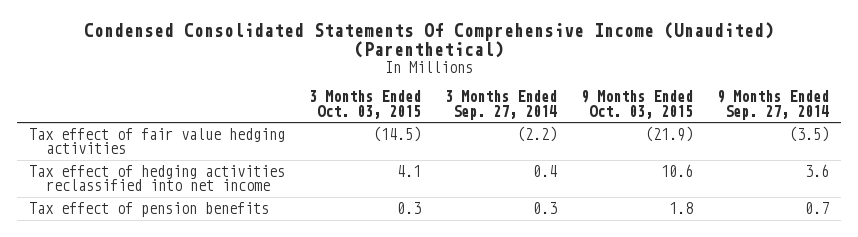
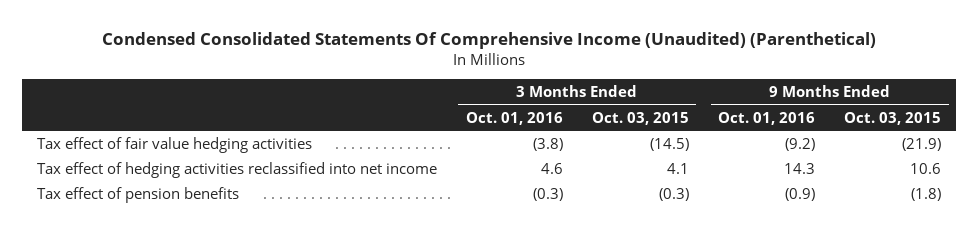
[445,90,558,120] 3 Months Ended Sep. 27, 2014 -> none
[716,90,829,120] 9 Months Ended Sep. 27, 2014 -> none
none -> [465,111,563,125] Oct. 01, 2016
none -> [718,111,816,125] Oct. 01, 2016
[397,202,422,215] 0.3 -> [658,187,689,201] (0.3)
[669,202,694,215] 1.8 -> [911,187,942,201] (1.8)

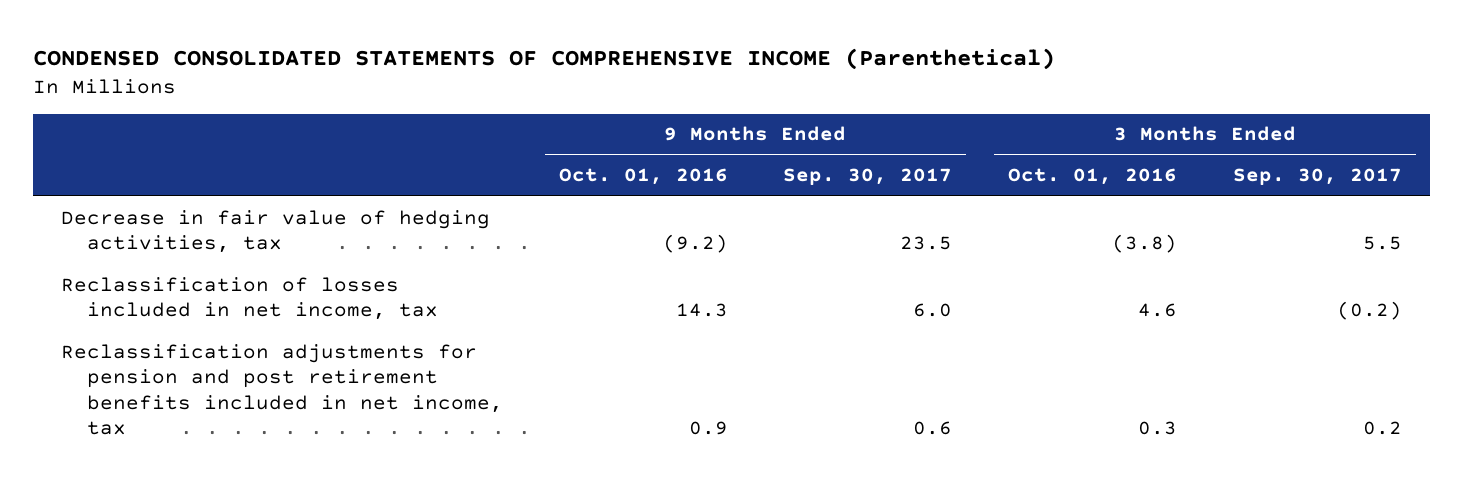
[101,31,876,49] Condensed Consolidated Statements Of Comprehensive Income (Unaudited) (Parenthetical) -> [32,47,1055,70] CONDENSED CONSOLIDATED STATEMENTS OF COMPREHENSIVE INCOME (Parenthetical)
[591,111,689,125] Oct. 03, 2015 -> none
[844,111,942,125] Oct. 03, 2015 -> none
none -> [783,168,953,186] Sep. 30, 2017
none -> [1232,168,1402,186] Sep. 30, 2017
[36,136,312,153] Tax effect of fair value hedging activities -> [60,209,490,254] Decrease in fair value of hedging activities, tax
[36,161,437,178] Tax effect of hedging activities reclassified into net income -> [60,276,438,321] Reclassification of losses included in net income, tax
[36,186,239,203] Tax effect of pension benefits -> [60,343,503,436] Reclassification adjustments for pension and post retirement benefits included in net income, tax
[532,187,563,201] (0.3) -> [1138,421,1178,436] 0.3
[785,187,816,201] (0.9) -> [688,421,728,436] 0.9

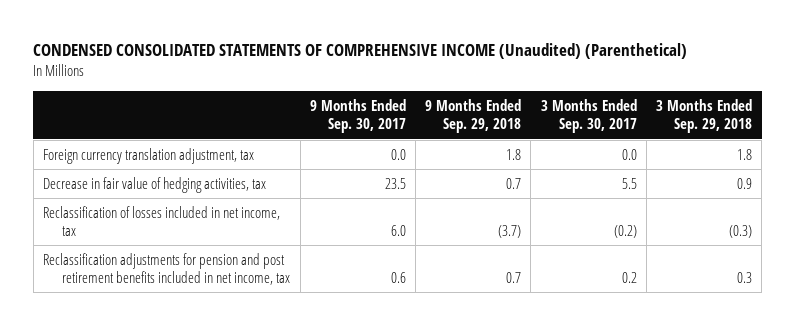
[32,47,1055,70] CONDENSED CONSOLIDATED STATEMENTS OF COMPREHENSIVE INCOME (Parenthetical) -> [33,43,688,60] CONDENSED CONSOLIDATED STATEMENTS OF COMPREHENSIVE INCOME (Unaudited) (Parenthetical)
[558,168,728,186] Oct. 01, 2016 -> none
[1008,168,1178,186] Oct. 01, 2016 -> none
none -> [425,98,522,134] 9 Months Ended Sep. 29, 2018
none -> [655,98,752,134] 3 Months Ended Sep. 29, 2018
none -> [43,147,255,164] Foreign currency translation adjustment, tax

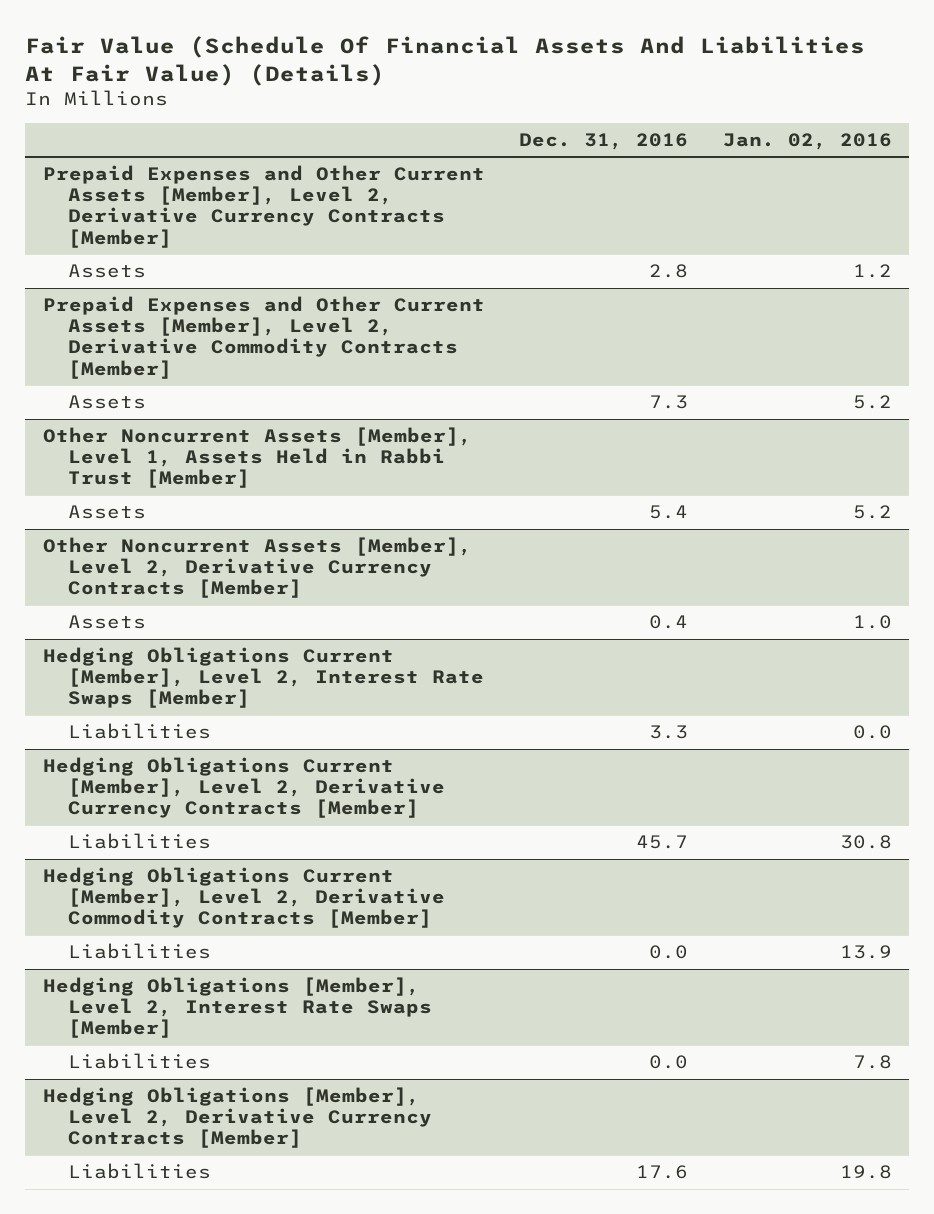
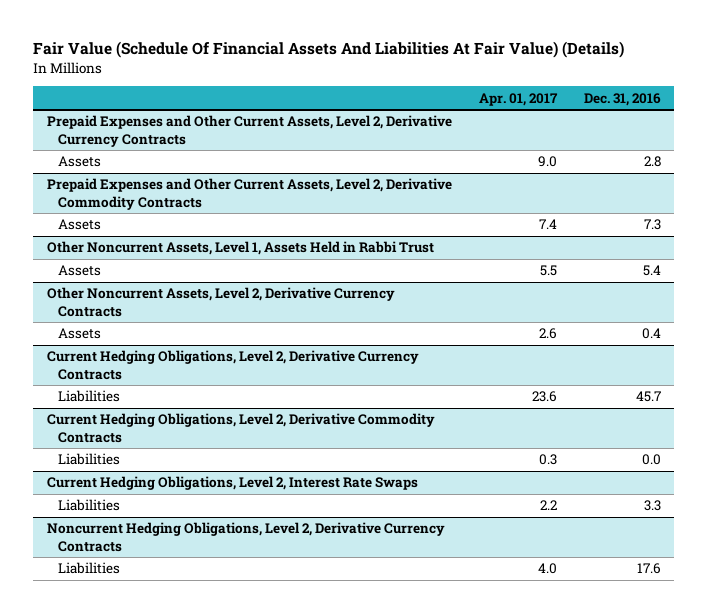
[722,132,892,150] Jan. 02, 2016 -> none
none -> [478,92,558,106] Apr. 01, 2017
[42,165,485,248] Prepaid Expenses and Other Current Assets [Member], Level 2, Derivative Currency Contracts [Member] -> [46,115,452,147] Prepaid Expenses and Other Current Assets, Level 2, Derivative Currency Contracts
[42,296,485,379] Prepaid Expenses and Other Current Assets [Member], Level 2, Derivative Commodity Contracts [Member] -> [46,178,452,210] Prepaid Expenses and Other Current Assets, Level 2, Derivative Commodity Contracts
[42,427,472,489] Other Noncurrent Assets [Member], Level 1, Assets Held in Rabbi Trust [Member] -> [46,241,434,256] Other Noncurrent Assets, Level 1, Assets Held in Rabbi Trust
[42,537,472,599] Other Noncurrent Assets [Member], Level 2, Derivative Currency Contracts [Member] -> [46,287,395,317] Other Noncurrent Assets, Level 2, Derivative Currency Contracts
[42,647,485,709] Hedging Obligations Current [Member], Level 2, Interest Rate Swaps [Member] -> none
[68,723,212,740] Liabilities -> none
[42,757,446,819] Hedging Obligations Current [Member], Level 2, Derivative Currency Contracts [Member] -> [46,350,419,380] Current Hedging Obligations, Level 2, Derivative Currency Contracts
[68,943,212,960] Liabilities -> none
[42,977,433,1039] Hedging Obligations [Member], Level 2, Interest Rate Swaps [Member] -> none
[42,867,446,929] Hedging Obligations Current [Member], Level 2, Derivative Commodity Contracts [Member] -> [46,413,435,443] Current Hedging Obligations, Level 2, Derivative Commodity Contracts
none -> [46,476,418,491] Current Hedging Obligations, Level 2, Interest Rate Swaps
none -> [57,499,120,512] Liabilities
[42,1087,433,1149] Hedging Obligations [Member], Level 2, Derivative Currency Contracts [Member] -> [46,522,445,552] Noncurrent Hedging Obligations, Level 2, Derivative Currency Contracts

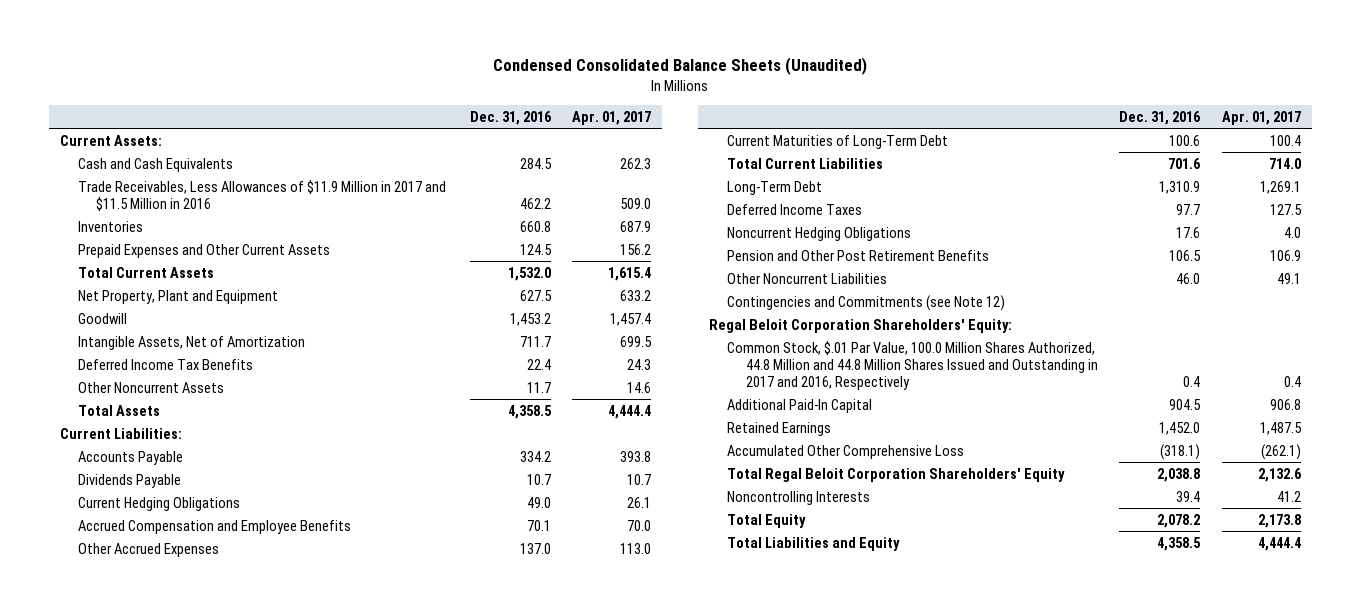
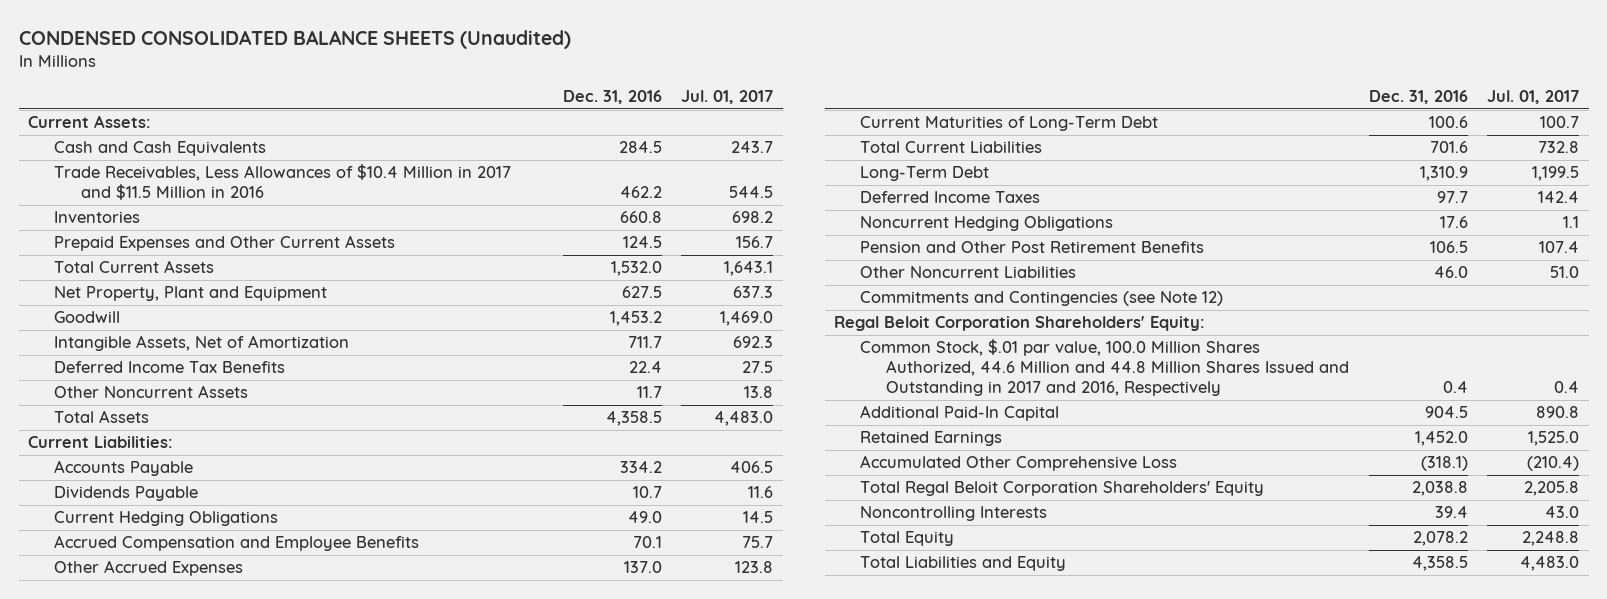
[493,57,868,76] Condensed Consolidated Balance Sheets (Unaudited) -> [18,29,571,49] CONDENSED CONSOLIDATED BALANCE SHEETS (Unaudited)
[572,110,652,125] Apr. 01, 2017 -> none
none -> [681,90,774,105] Jul. 01, 2017
[78,179,447,211] Trade Receivables, Less Allowances of $11.9 Million in 2017 and $11.5 Million in 2016 -> [54,164,512,201] Trade Receivables, Less Allowances of $10.4 Million in 2017 and $11.5 Million in 2016
[727,294,1006,311] Contingencies and Commitments (see Note 12) -> [860,291,1224,307] Commitments and Contingencies (see Note 12)
[727,340,1098,391] Common Stock, $.01 Par Value, 100.0 Million Shares Authorized, 44.8 Million and 44.8 Million Shares Issued and Outstanding in 2017 and 2016, Respectively -> [860,339,1350,397] Common Stock, $.01 par value, 100.0 Million Shares Authorized, 44.6 Million and 44.8 Million Shares Issued and Outstanding in 2017 and 2016, Respectively

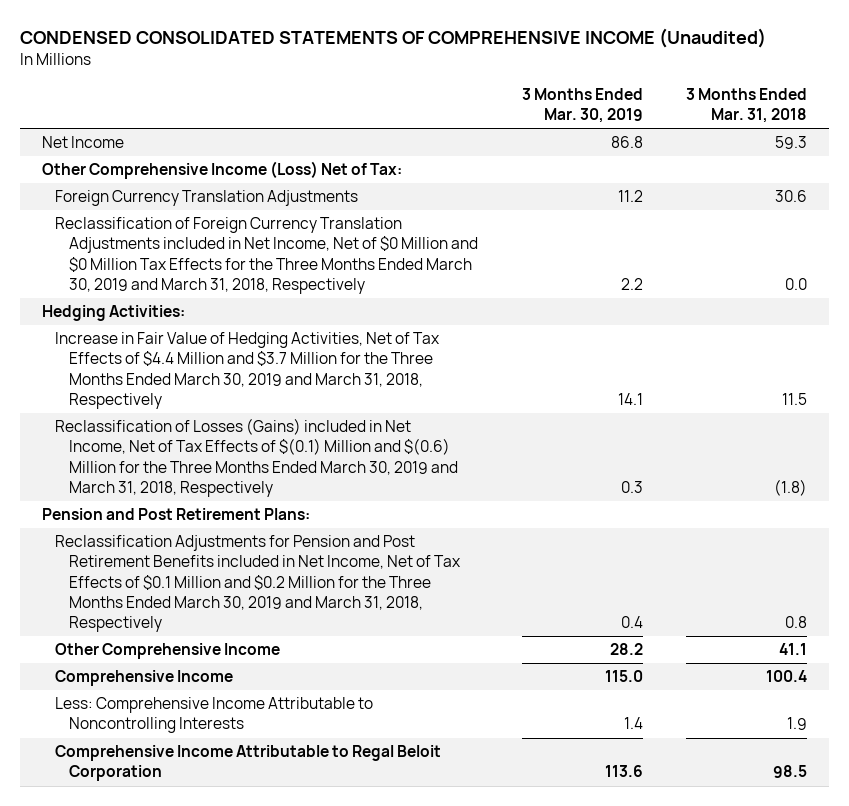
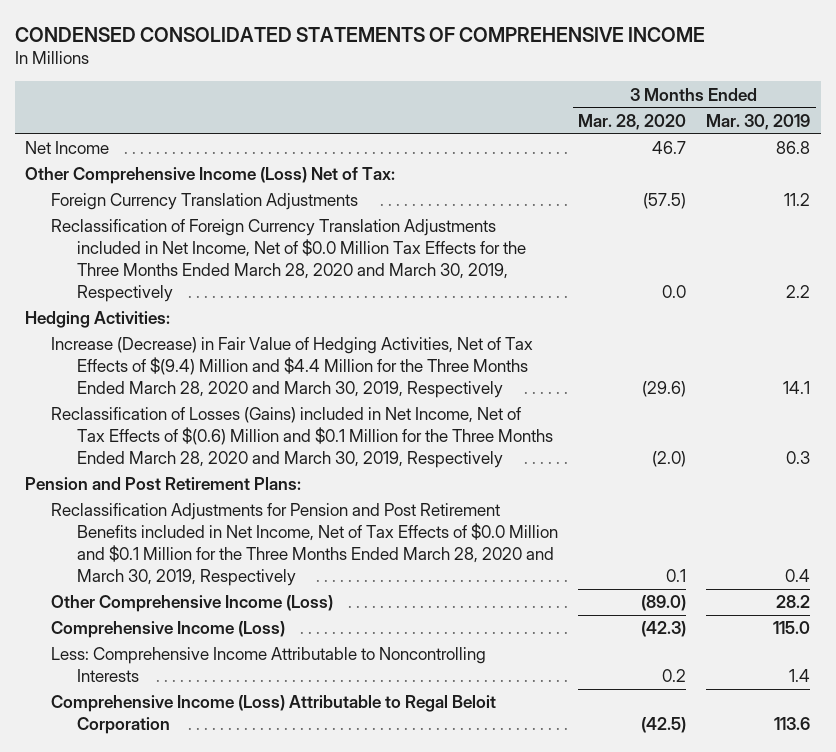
[19,28,766,49] CONDENSED CONSOLIDATED STATEMENTS OF COMPREHENSIVE INCOME (Unaudited) -> [15,26,706,42] CONDENSED CONSOLIDATED STATEMENTS OF COMPREHENSIVE INCOME
[686,87,808,123] 3 Months Ended Mar. 31, 2018 -> none
none -> [578,113,687,130] Mar. 28, 2020
[55,217,478,294] Reclassification of Foreign Currency Translation Adjustments included in Net Income, Net of $0 Million and $0 Million Tax Effects for the Three Months Ended March 30, 2019 and March 31, 2018, Respectively -> [51,219,526,303] Reclassification of Foreign Currency Translation Adjustments included in Net Income, Net of $0.0 Million Tax Effects for the Three Months Ended March 28, 2020 and March 30, 2019, Respectively
[55,332,441,409] Increase in Fair Value of Hedging Activities, Net of Tax Effects of $4.4 Million and $3.7 Million for the Three Months Ended March 30, 2019 and March 31, 2018, Respectively -> [51,337,534,399] Increase (Decrease) in Fair Value of Hedging Activities, Net of Tax Effects of $(9.4) Million and $4.4 Million for the Three Months Ended March 28, 2020 and March 30, 2019, Respectively
[55,418,458,497] Reclassification of Losses (Gains) included in Net Income, Net of Tax Effects of $(0.1) Million and $(0.6) Million for the Three Months Ended March 30, 2019 and March 31, 2018, Respectively -> [51,407,553,469] Reclassification of Losses (Gains) included in Net Income, Net of Tax Effects of $(0.6) Million and $0.1 Million for the Three Months Ended March 28, 2020 and March 30, 2019, Respectively
[55,535,461,632] Reclassification Adjustments for Pension and Post Retirement Benefits included in Net Income, Net of Tax Effects of $0.1 Million and $0.2 Million for the Three Months Ended March 30, 2019 and March 31, 2018, Respectively -> [51,503,558,587] Reclassification Adjustments for Pension and Post Retirement Benefits included in Net Income, Net of Tax Effects of $0.0 Million and $0.1 Million for the Three Months Ended March 28, 2020 and March 30, 2019, Respectively
[55,643,281,660] Other Comprehensive Income -> [51,595,334,613] Other Comprehensive Income (Loss)
[55,670,234,687] Comprehensive Income -> [51,621,286,639] Comprehensive Income (Loss)
[55,745,442,782] Comprehensive Income Attributable to Regal Beloit Corporation -> [51,695,497,735] Comprehensive Income (Loss) Attributable to Regal Beloit Corporation

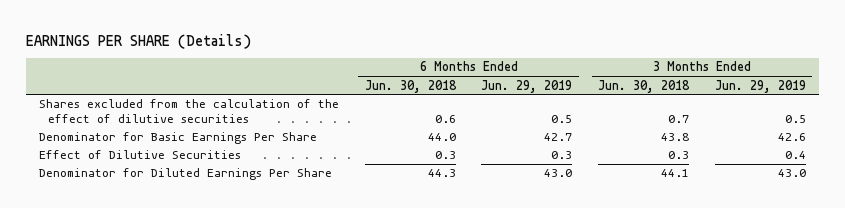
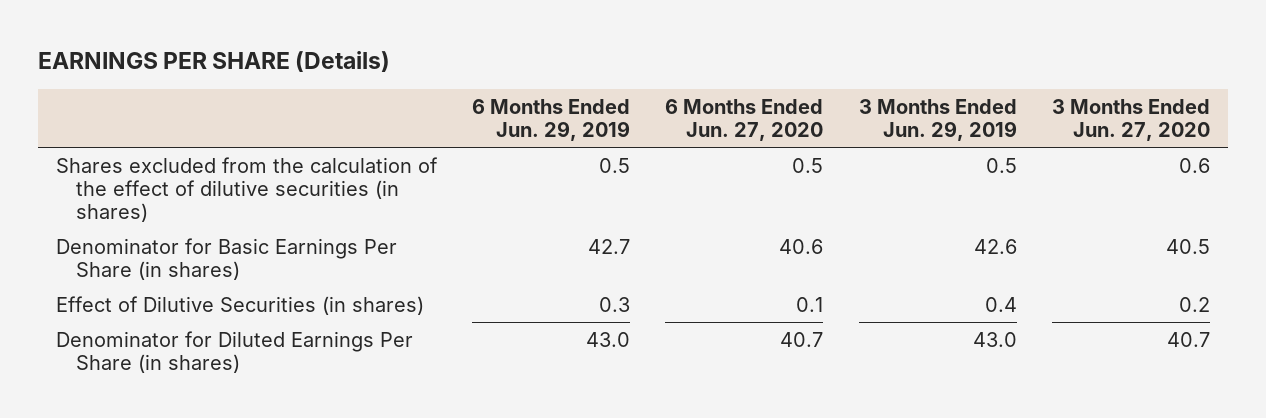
[364,79,457,93] 6 Months Ended Jun. 30, 2018 -> none
[598,79,691,93] 3 Months Ended Jun. 30, 2018 -> none
none -> [665,98,824,142] 6 Months Ended Jun. 27, 2020
none -> [1052,98,1211,142] 3 Months Ended Jun. 27, 2020
[39,99,340,123] Shares excluded from the calculation of the effect of dilutive securities -> [55,156,438,222] Shares excluded from the calculation of the effect of dilutive securities (in shares)
[39,132,318,145] Denominator for Basic Earnings Per Share -> [55,237,397,280] Denominator for Basic Earnings Per Share (in shares)
[39,150,242,160] Effect of Dilutive Securities -> [55,295,424,315] Effect of Dilutive Securities (in shares)
[39,168,333,181] Denominator for Diluted Earnings Per Share -> [55,330,413,373] Denominator for Diluted Earnings Per Share (in shares)

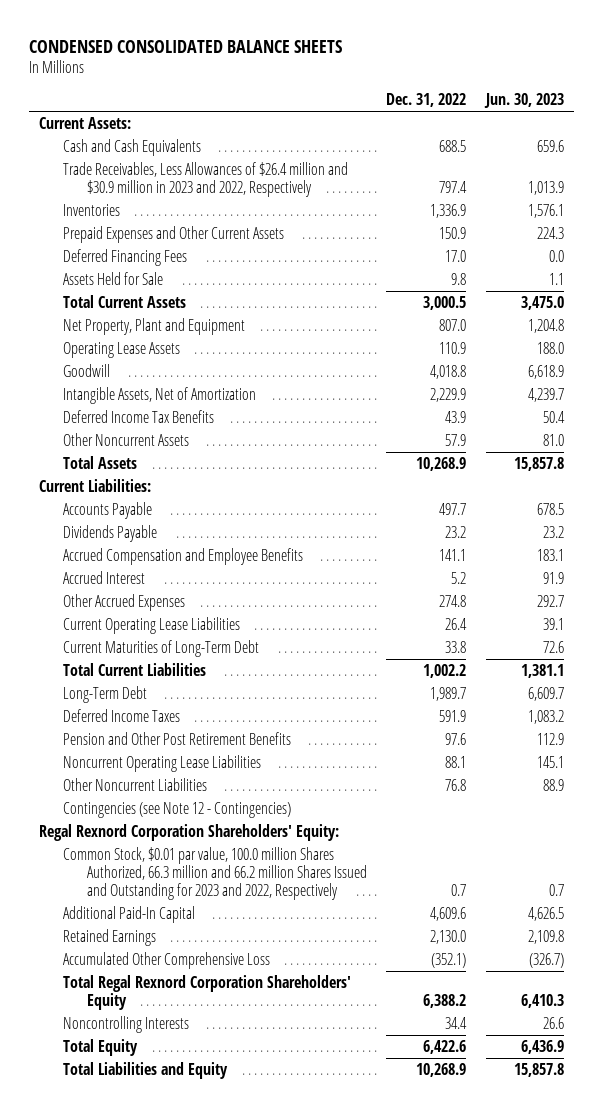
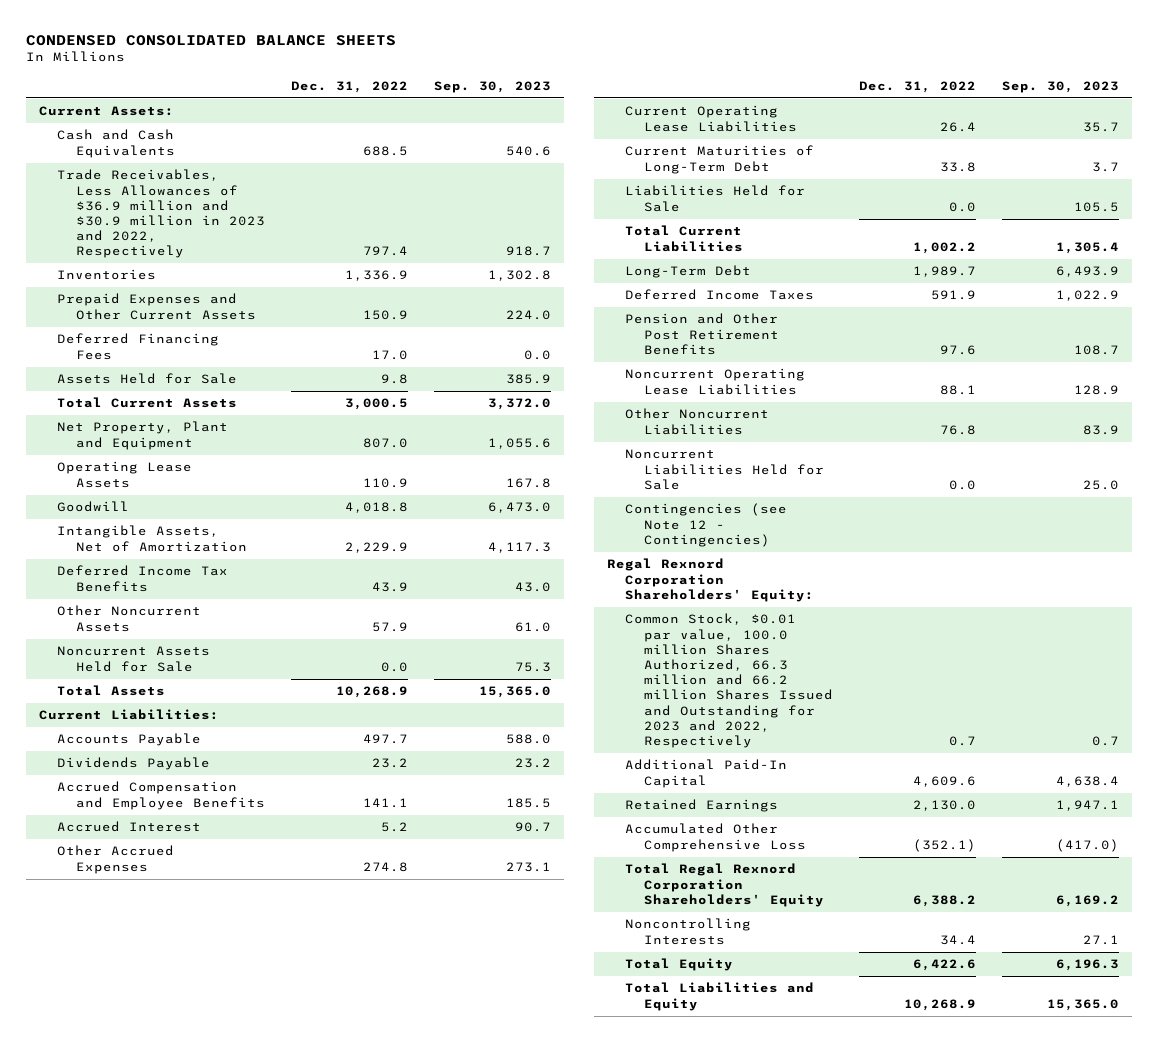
[484,93,565,109] Jun. 30, 2023 -> none
none -> [433,80,551,93] Sep. 30, 2023
[62,161,348,197] Trade Receivables, Less Allowances of $26.4 million and $30.9 million in 2023 and 2022, Respectively -> [57,169,265,259] Trade Receivables, Less Allowances of $36.9 million and $30.9 million in 2023 and 2022, Respectively
none -> [57,646,211,672] Noncurrent Assets Held for Sale
none -> [625,185,806,212] Liabilities Held for Sale
none -> [625,449,824,490] Noncurrent Liabilities Held for Sale

